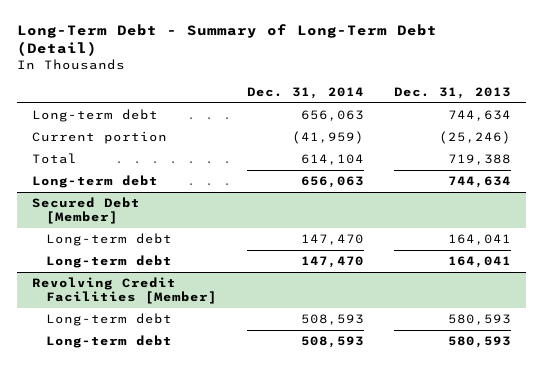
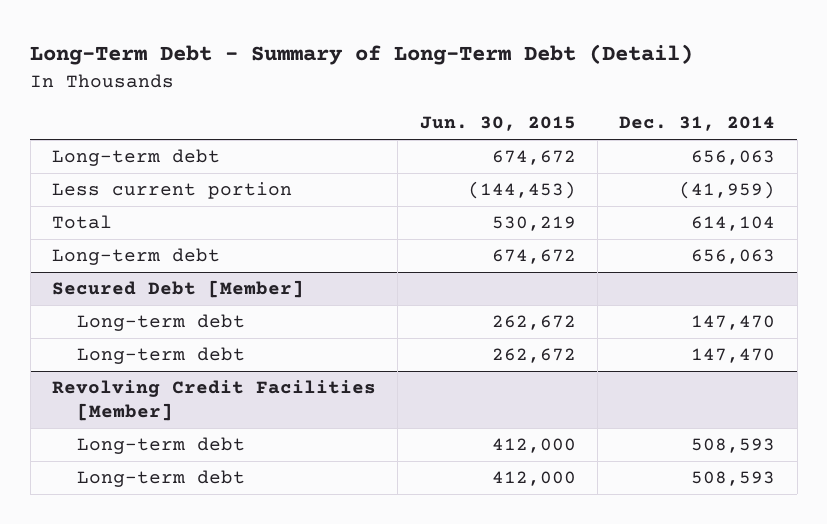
[393,86,511,99] Dec. 31, 2013 -> none
none -> [419,116,576,132] Jun. 30, 2015
[31,131,167,145] Current portion -> [52,182,293,200] Less current portion

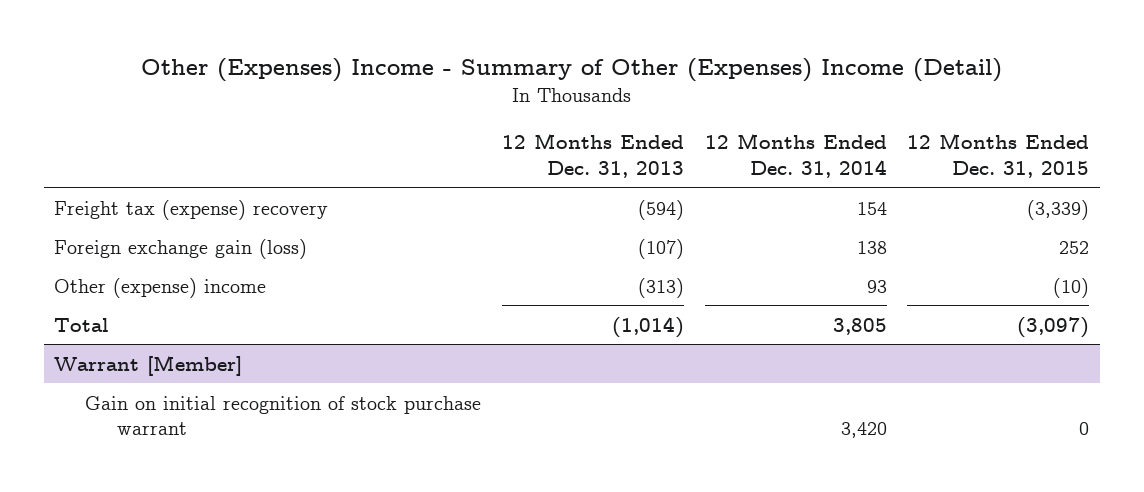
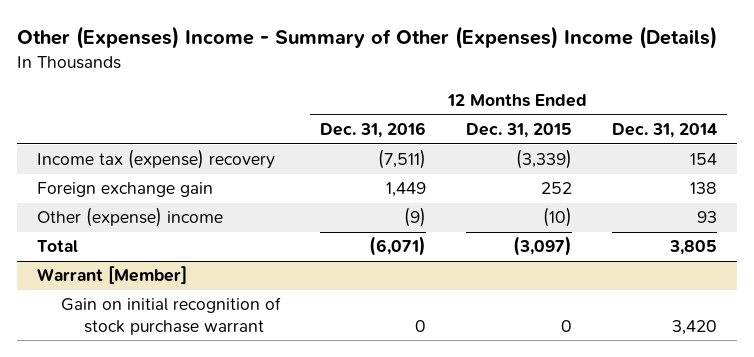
[140,58,1002,83] Other (Expenses) Income - Summary of Other (Expenses) Income (Detail) -> [17,26,718,50] Other (Expenses) Income - Summary of Other (Expenses) Income (Details)
[502,133,685,178] 12 Months Ended Dec. 31, 2013 -> none
none -> [319,121,426,138] Dec. 31, 2016
[54,199,329,220] Freight tax (expense) recovery -> [37,149,276,170] Income tax (expense) recovery
[54,238,308,259] Foreign exchange gain (loss) -> [37,182,214,198] Foreign exchange gain

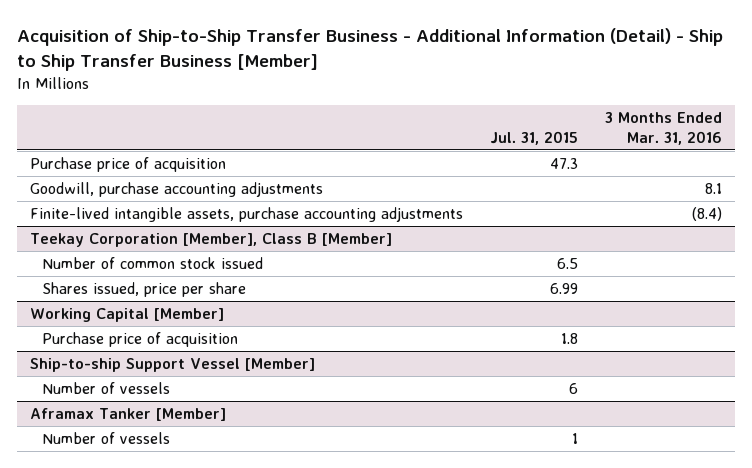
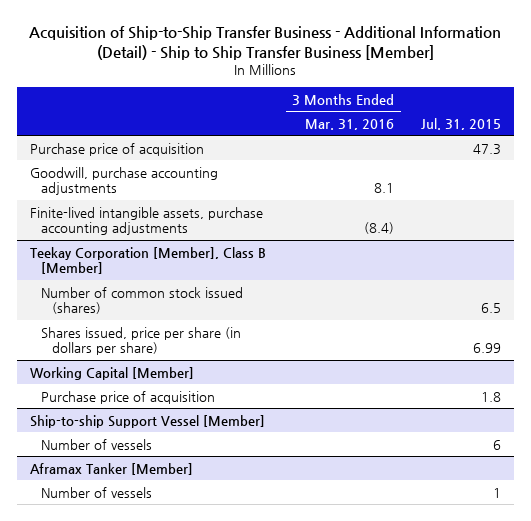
[42,257,264,270] Number of common stock issued -> [40,286,243,315] Number of common stock issued (shares)
[42,282,247,298] Shares issued, price per share -> [40,326,241,356] Shares issued, price per share (in dollars per share)

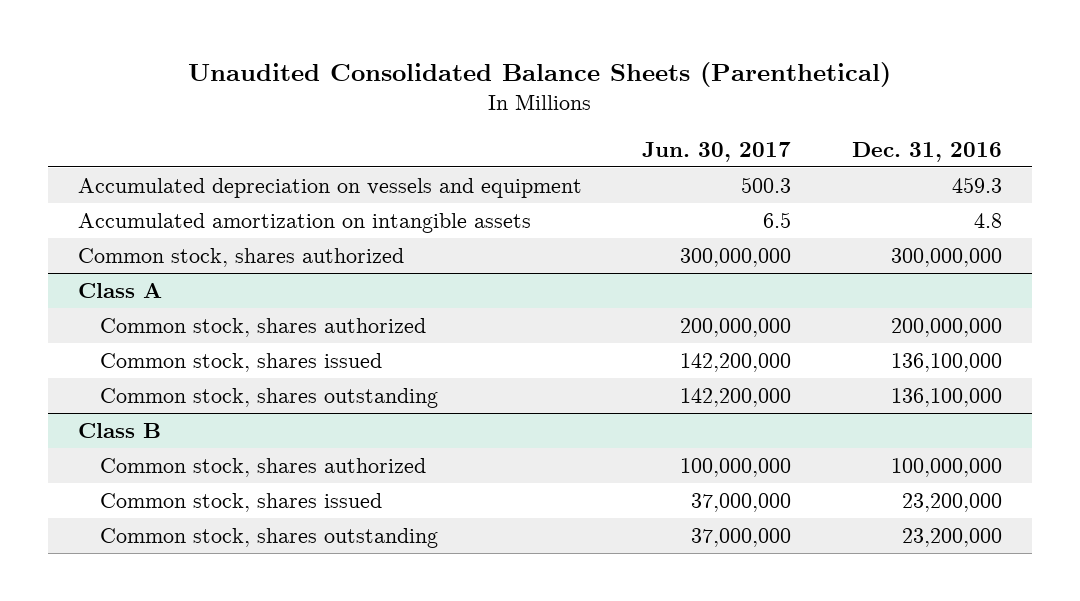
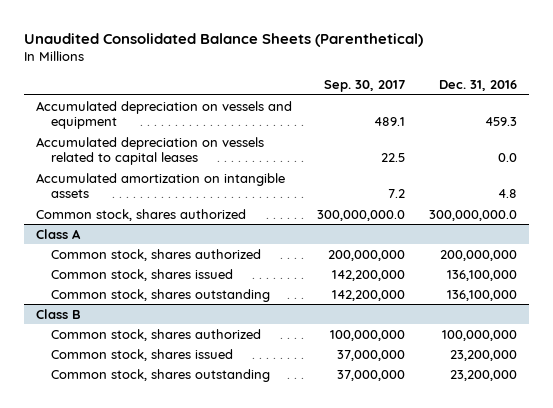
[642,141,792,162] Jun. 30, 2017 -> none
none -> [323,80,405,93] Sep. 30, 2017
none -> [36,136,265,165] Accumulated depreciation on vessels related to capital leases
[890,247,1002,267] 300,000,000 -> [428,209,517,221] 300,000,000.0

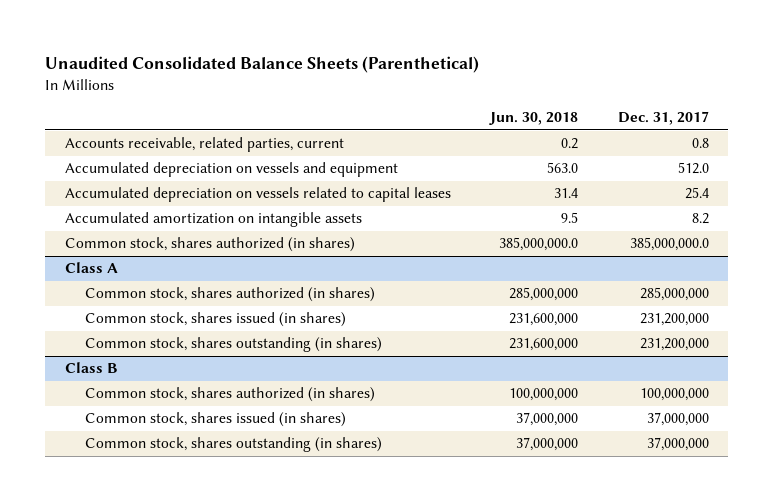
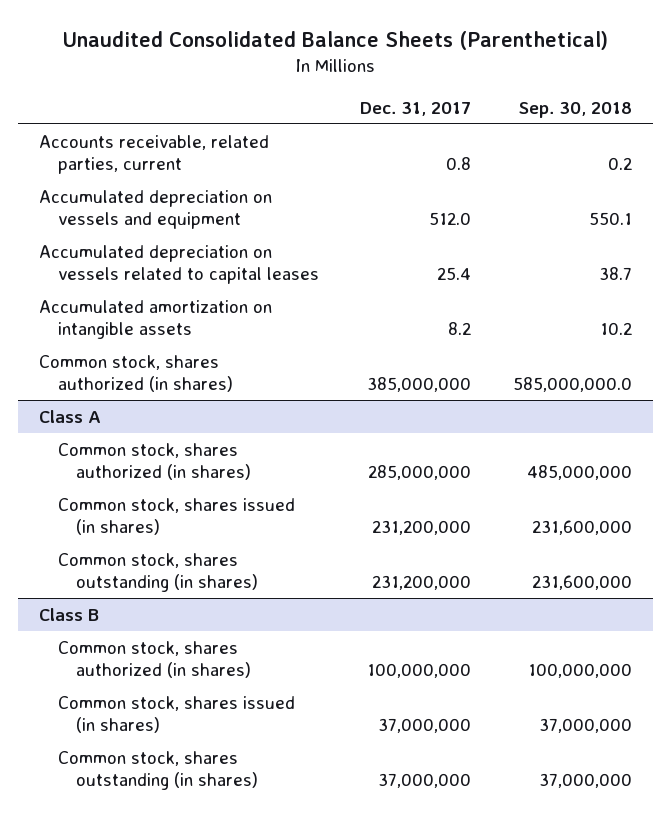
[489,112,579,126] Jun. 30, 2018 -> none
none -> [518,101,632,118] Sep. 30, 2018
[629,237,709,252] 385,000,000.0 -> [367,377,472,393] 385,000,000

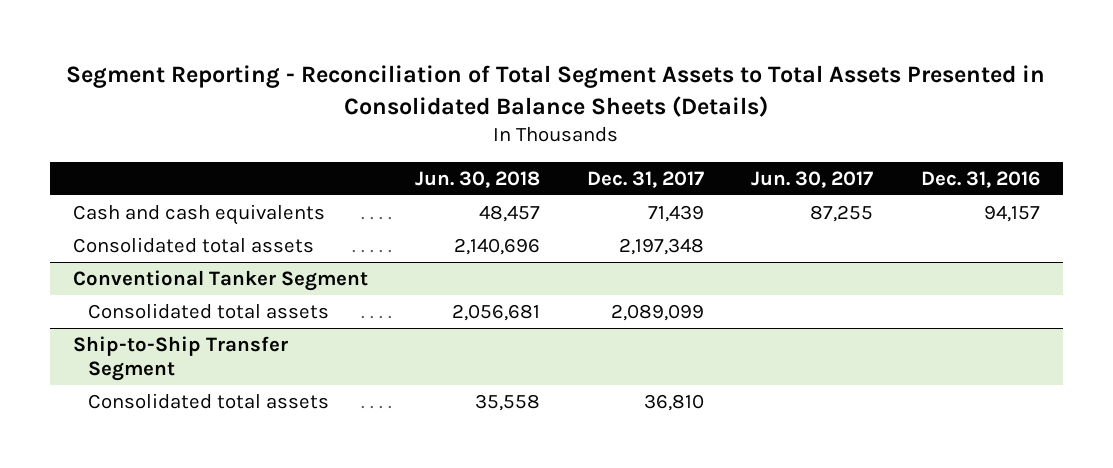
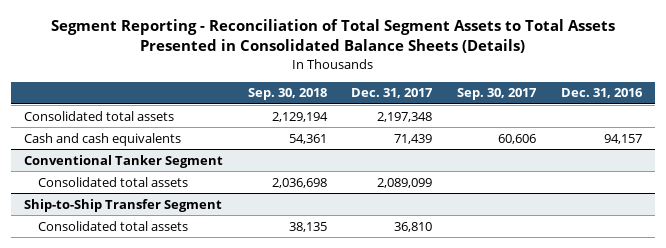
[415,170,541,188] Jun. 30, 2018 -> none
[751,170,874,188] Jun. 30, 2017 -> none
none -> [247,88,327,101] Sep. 30, 2018
none -> [457,88,538,101] Sep. 30, 2017
[73,203,326,225] Cash and cash equivalents -> [23,132,181,146] Cash and cash equivalents

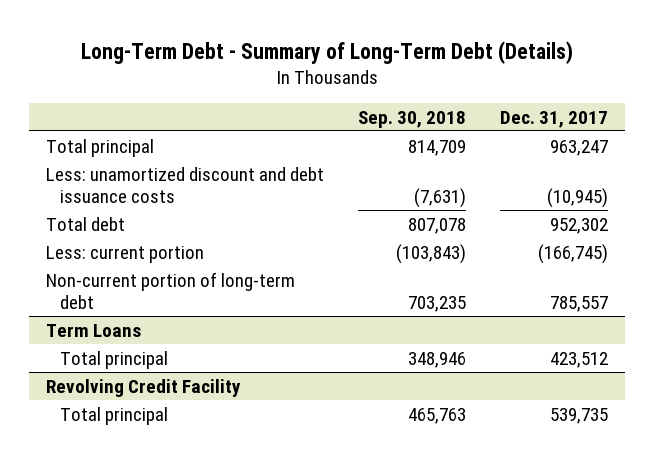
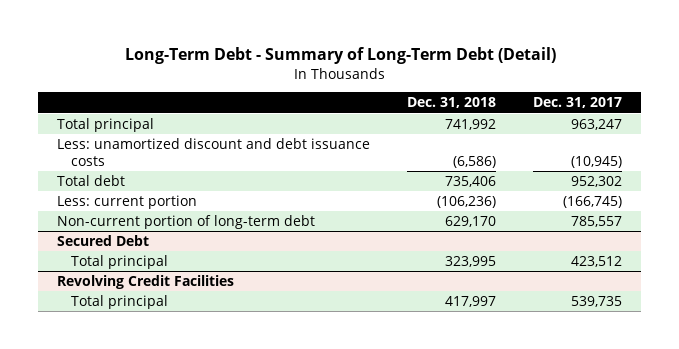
[81,40,574,64] Long-Term Debt - Summary of Long-Term Debt (Details) -> [124,46,556,64] Long-Term Debt - Summary of Long-Term Debt (Detail)
[358,110,467,128] Sep. 30, 2018 -> none
none -> [407,97,497,109] Dec. 31, 2018
[46,323,142,337] Term Loans -> [57,235,150,247] Secured Debt
[46,378,242,397] Revolving Credit Facility -> [57,275,235,290] Revolving Credit Facilities

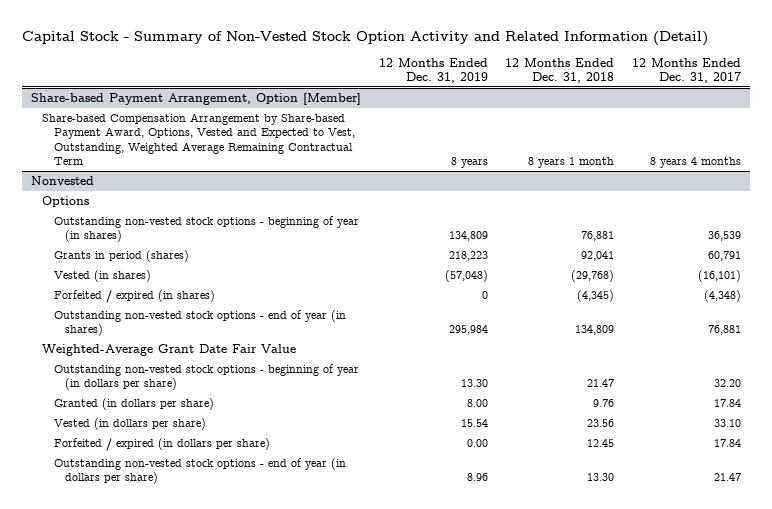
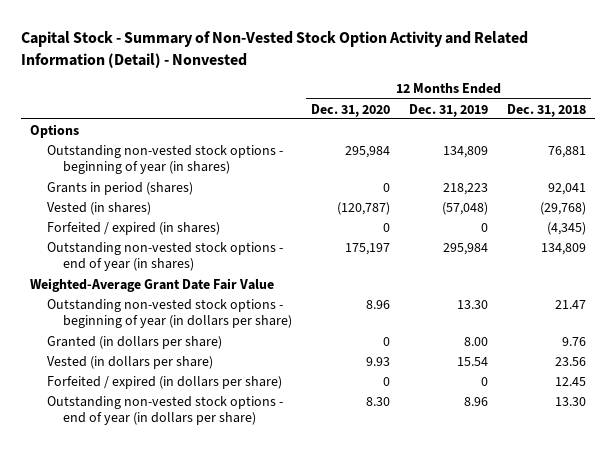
[22,30,709,46] Capital Stock - Summary of Non-Vested Stock Option Activity and Related Information (Detail) -> [20,30,528,68] Capital Stock - Summary of Non-Vested Stock Option Activity and Related Information (Detail) - Nonvested
[631,57,741,83] 12 Months Ended Dec. 31, 2017 -> none
none -> [311,103,391,117] Dec. 31, 2020
[30,93,361,106] Share-based Payment Arrangement, Option [Member] -> none
[42,113,355,165] Share-based Compensation Arrangement by Share-based Payment Award, Options, Vested and Expected to Vest, Outstanding, Weighted Average Remaining Contractual Term -> none
[30,176,94,186] Nonvested -> none
[466,439,488,448] 0.00 -> [481,376,489,386] 0

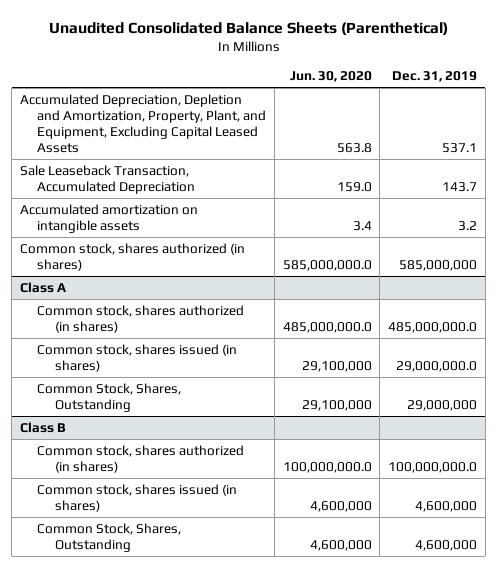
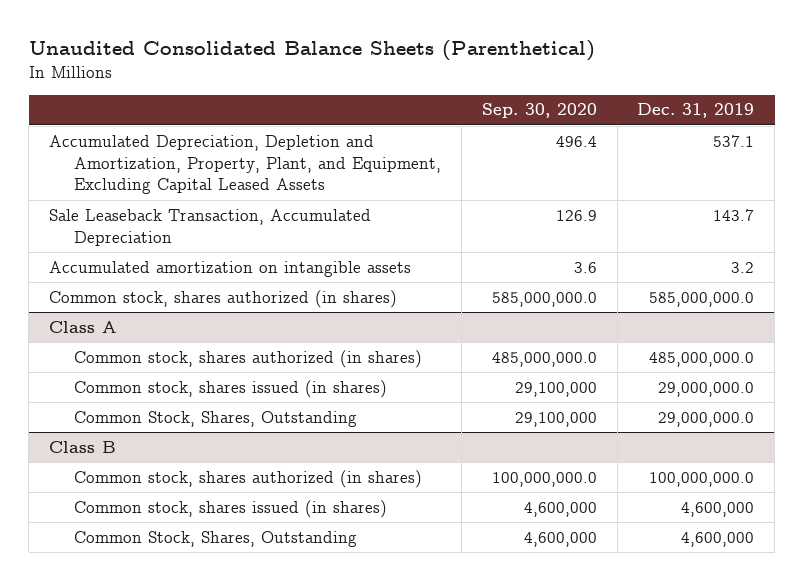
[289,70,372,82] Jun. 30, 2020 -> none
none -> [481,103,597,119] Sep. 30, 2020
[399,260,478,272] 585,000,000 -> [649,291,755,307] 585,000,000.0
[407,400,478,412] 29,000,000 -> [658,411,755,427] 29,000,000.0

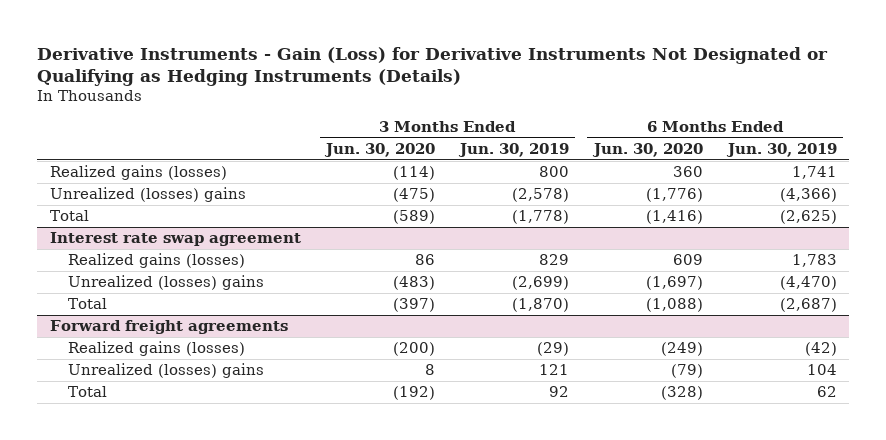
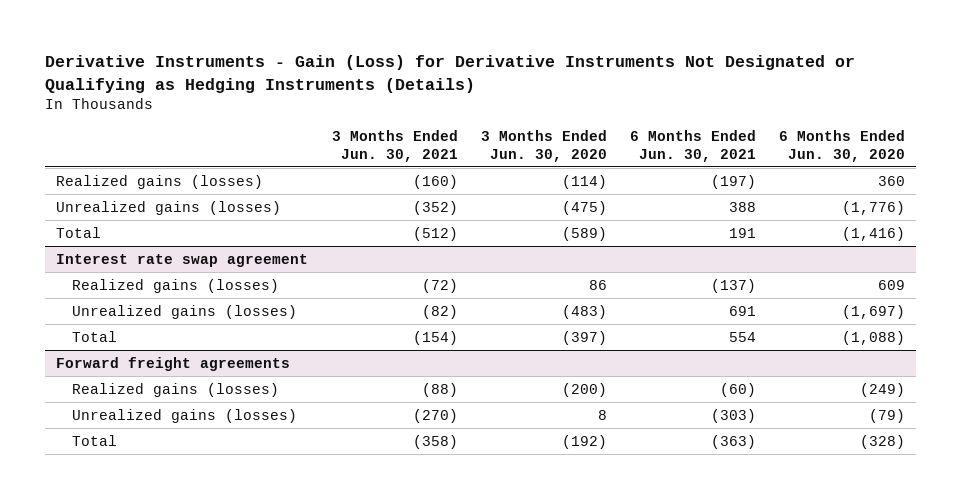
[457,142,569,157] Jun. 30, 2019 -> none
[725,142,837,157] Jun. 30, 2019 -> none
none -> [331,130,458,162] 3 Months Ended Jun. 30, 2021
none -> [629,130,756,162] 6 Months Ended Jun. 30, 2021
[49,187,246,203] Unrealized (losses) gains -> [56,200,282,215] Unrealized gains (losses)
[68,275,265,291] Unrealized (losses) gains -> [71,304,297,319] Unrealized gains (losses)
[68,363,265,379] Unrealized (losses) gains -> [71,408,297,423] Unrealized gains (losses)

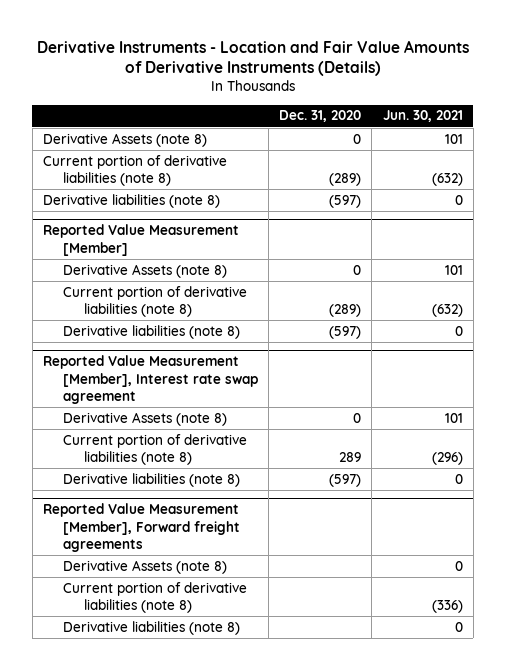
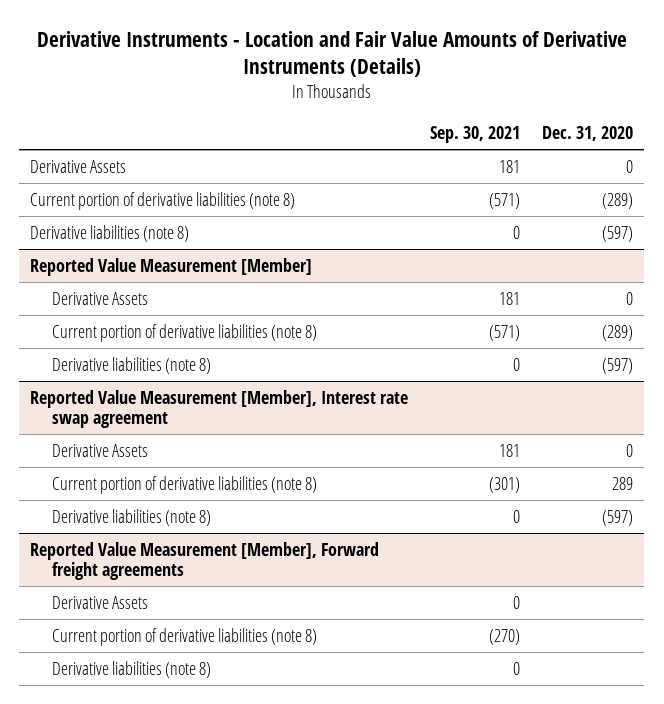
[382,110,463,123] Jun. 30, 2021 -> none
none -> [430,125,521,143] Sep. 30, 2021
[42,132,207,147] Derivative Assets (note 8) -> [30,159,127,173] Derivative Assets
[63,263,228,278] Derivative Assets (note 8) -> [51,291,148,305] Derivative Assets
[63,411,228,426] Derivative Assets (note 8) -> [51,443,148,457] Derivative Assets
[63,559,228,574] Derivative Assets (note 8) -> [51,595,148,609] Derivative Assets

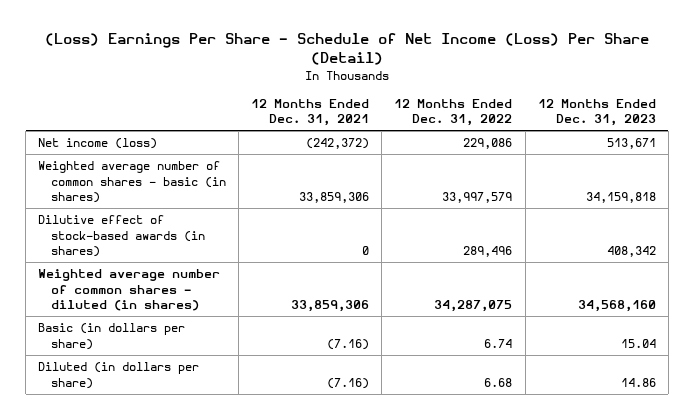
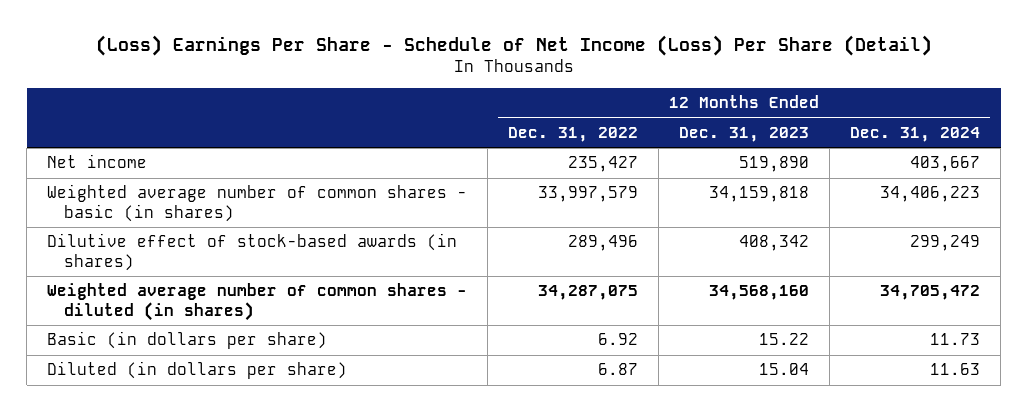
[250,98,369,127] 12 Months Ended Dec. 31, 2021 -> none
none -> [850,126,981,142] Dec. 31, 2024
[38,138,158,150] Net income (loss) -> [47,154,148,169] Net income
[463,138,513,150] 229,086 -> [568,156,639,173] 235,427
[606,138,656,150] 513,671 -> [739,156,810,173] 519,890
[484,338,513,348] 6.74 -> [598,333,639,346] 6.92
[620,338,656,348] 15.04 -> [759,333,810,346] 15.22
[484,377,513,387] 6.68 -> [598,363,639,376] 6.87
[620,377,656,387] 14.86 -> [759,363,810,376] 15.04

